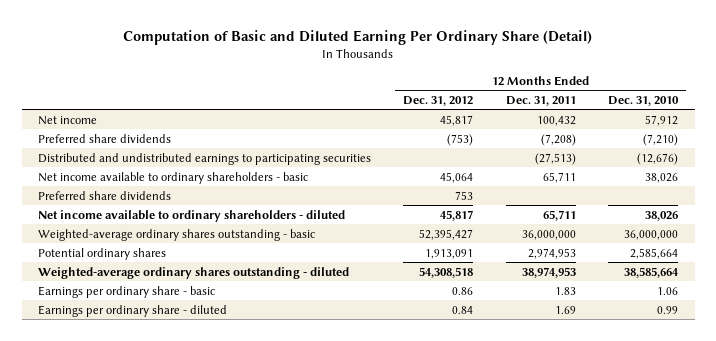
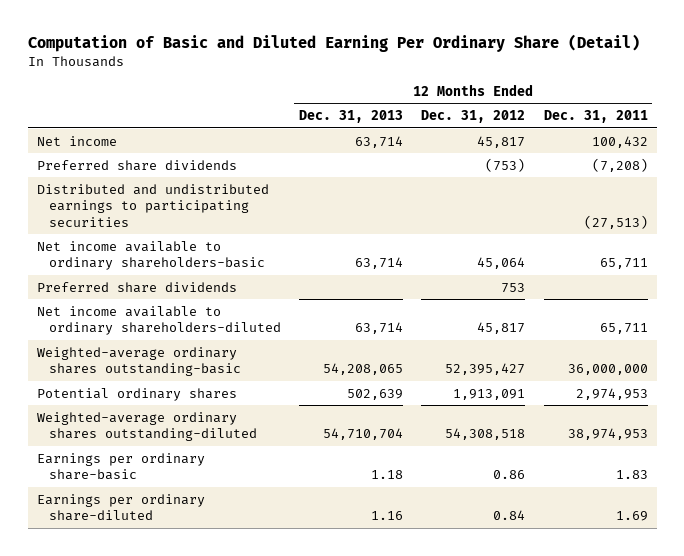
[608,95,680,106] Dec. 31, 2010 -> none
none -> [298,110,403,124] Dec. 31, 2013
[37,171,308,184] Net income available to ordinary shareholders - basic -> [36,240,265,271] Net income available to ordinary shareholders-basic
[37,209,345,222] Net income available to ordinary shareholders - diluted -> [36,305,281,336] Net income available to ordinary shareholders-diluted
[37,228,315,241] Weighted-average ordinary shares outstanding - basic -> [36,346,241,377] Weighted-average ordinary shares outstanding-basic
[37,266,349,279] Weighted-average ordinary shares outstanding - diluted -> [36,411,257,442] Weighted-average ordinary shares outstanding-diluted
[37,285,215,298] Earnings per ordinary share - basic -> [36,452,205,481] Earnings per ordinary share-basic
[37,304,227,317] Earnings per ordinary share - diluted -> [36,493,205,522] Earnings per ordinary share-diluted

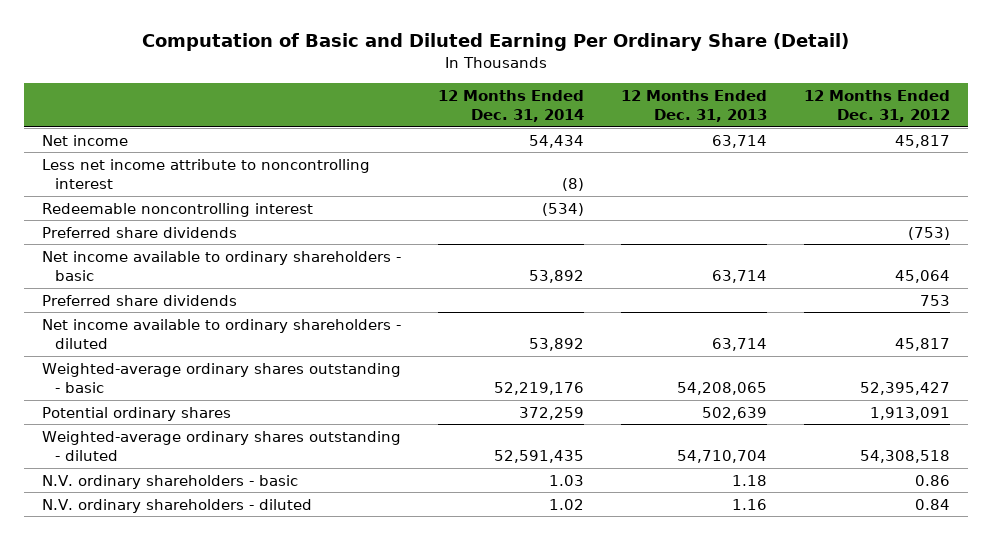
[543,110,648,124] Dec. 31, 2011 -> none
none -> [437,89,584,123] 12 Months Ended Dec. 31, 2014
none -> [42,158,371,190] Less net income attribute to noncontrolling interest
none -> [42,202,314,217] Redeemable noncontrolling interest
[36,183,269,227] Distributed and undistributed earnings to participating securities -> none
[36,240,265,271] Net income available to ordinary shareholders-basic -> [42,250,402,282] Net income available to ordinary shareholders - basic
[36,305,281,336] Net income available to ordinary shareholders-diluted -> [42,318,402,350] Net income available to ordinary shareholders - diluted
[36,346,241,377] Weighted-average ordinary shares outstanding-basic -> [42,362,402,394] Weighted-average ordinary shares outstanding - basic
[36,411,257,442] Weighted-average ordinary shares outstanding-diluted -> [42,430,402,462] Weighted-average ordinary shares outstanding - diluted
[36,452,205,481] Earnings per ordinary share-basic -> [42,474,299,489] N.V. ordinary shareholders - basic
[36,493,205,522] Earnings per ordinary share-diluted -> [42,498,313,513] N.V. ordinary shareholders - diluted

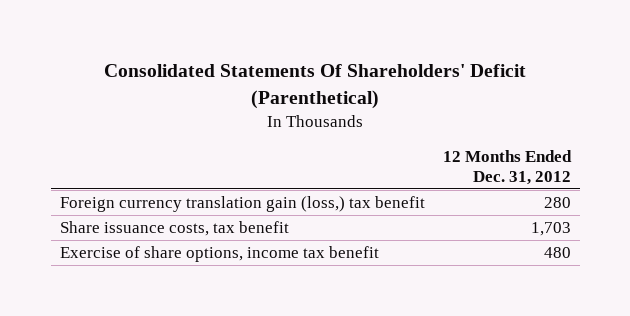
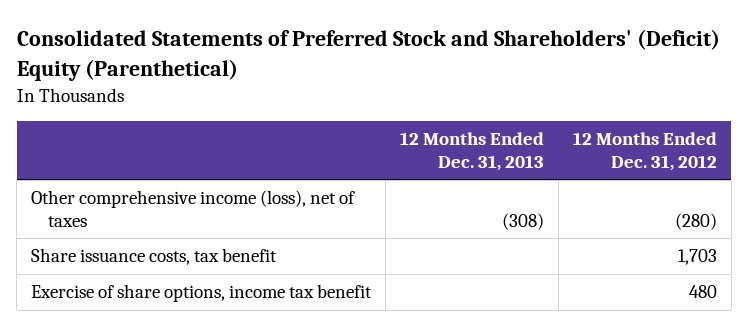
[104,64,527,110] Consolidated Statements Of Shareholders' Deficit (Parenthetical) -> [16,29,720,82] Consolidated Statements of Preferred Stock and Shareholders' (Deficit) Equity (Parenthetical)
none -> [399,132,544,171] 12 Months Ended Dec. 31, 2013
[59,196,425,213] Foreign currency translation gain (loss,) tax benefit -> none
none -> [31,190,356,227] Other comprehensive income (loss), net of taxes

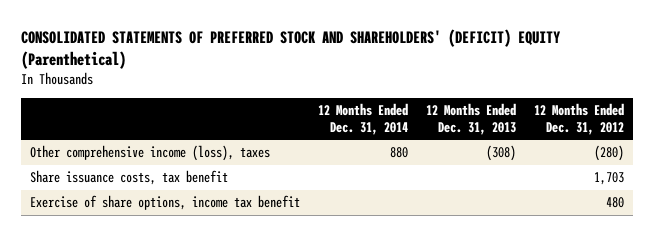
[16,29,720,82] Consolidated Statements of Preferred Stock and Shareholders' (Deficit) Equity (Parenthetical) -> [20,28,561,69] CONSOLIDATED STATEMENTS OF PREFERRED STOCK AND SHAREHOLDERS' (DEFICIT) EQUITY (Parenthetical)
none -> [317,103,408,136] 12 Months Ended Dec. 31, 2014
[31,190,356,227] Other comprehensive income (loss), net of taxes -> [29,145,270,162] Other comprehensive income (loss), taxes

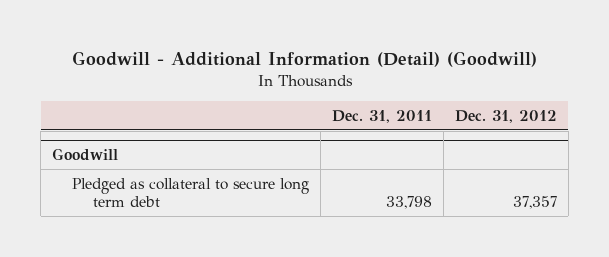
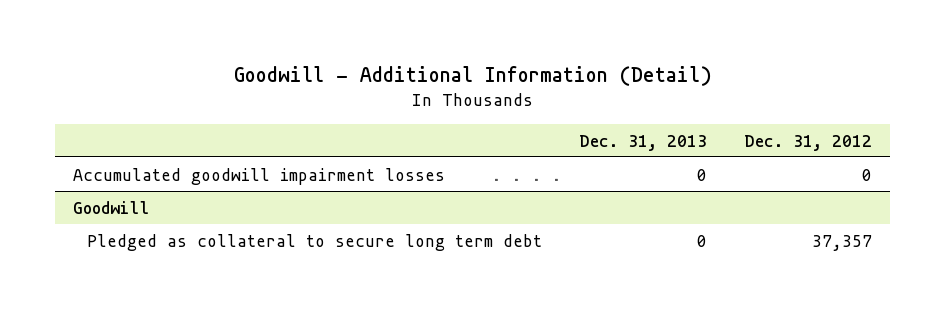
[71,50,537,67] Goodwill - Additional Information (Detail) (Goodwill) -> [233,66,712,87] Goodwill - Additional Information (Detail)
[332,109,433,123] Dec. 31, 2011 -> none
none -> [579,134,708,151] Dec. 31, 2013
none -> [73,167,446,185] Accumulated goodwill impairment losses

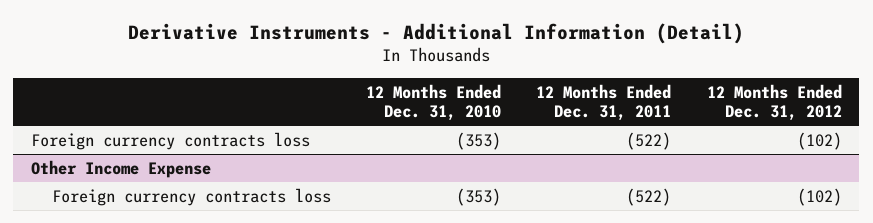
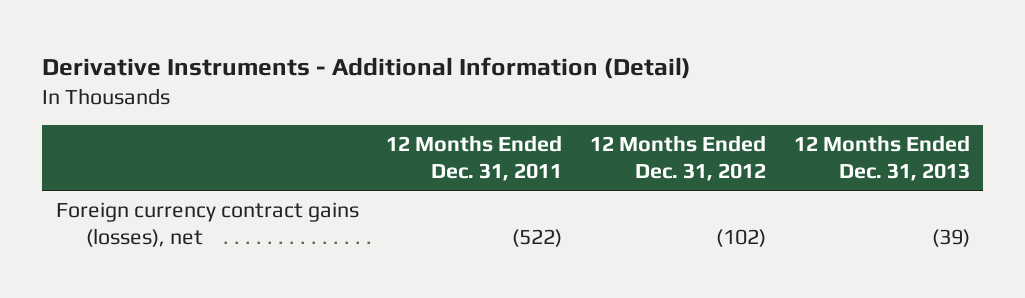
[366,83,502,121] 12 Months Ended Dec. 31, 2010 -> none
none -> [793,135,970,182] 12 Months Ended Dec. 31, 2013
[31,159,212,178] Other Income Expense -> none
[52,187,332,206] Foreign currency contracts loss -> none
[31,131,311,150] Foreign currency contracts loss -> [55,201,359,247] Foreign currency contract gains (losses), net

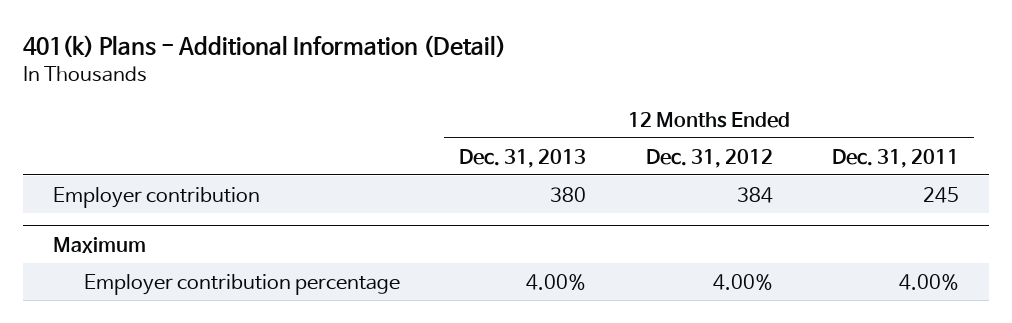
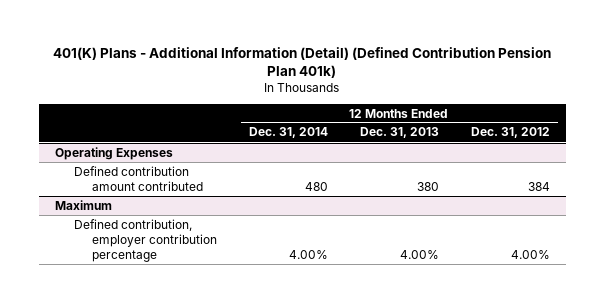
[23,35,507,59] 401(k) Plans - Additional Information (Detail) -> [53,46,552,79] 401(K) Plans - Additional Information (Detail) (Defined Contribution Pension Plan 401k)
[832,148,960,168] Dec. 31, 2011 -> none
none -> [248,127,328,139] Dec. 31, 2014
none -> [55,146,174,160] Operating Expenses
[52,186,260,208] Employer contribution -> [73,165,203,191] Defined contribution amount contributed
[83,273,400,295] Employer contribution percentage -> [73,218,217,263] Defined contribution, employer contribution percentage

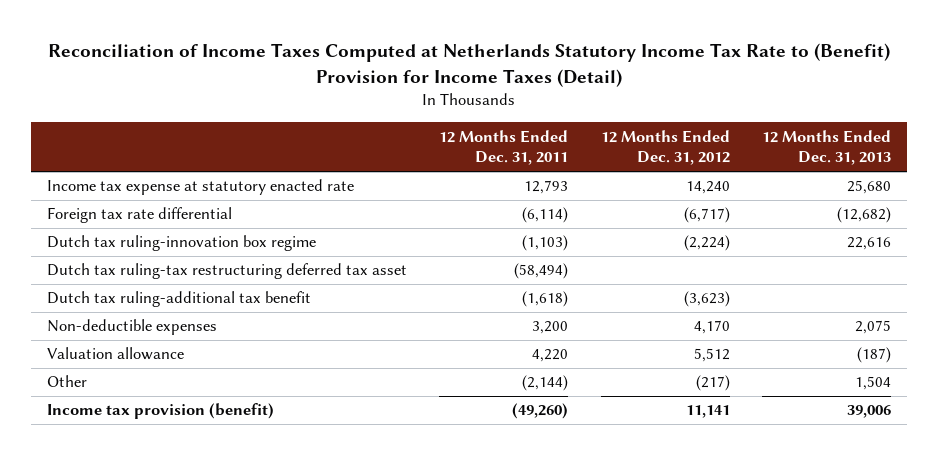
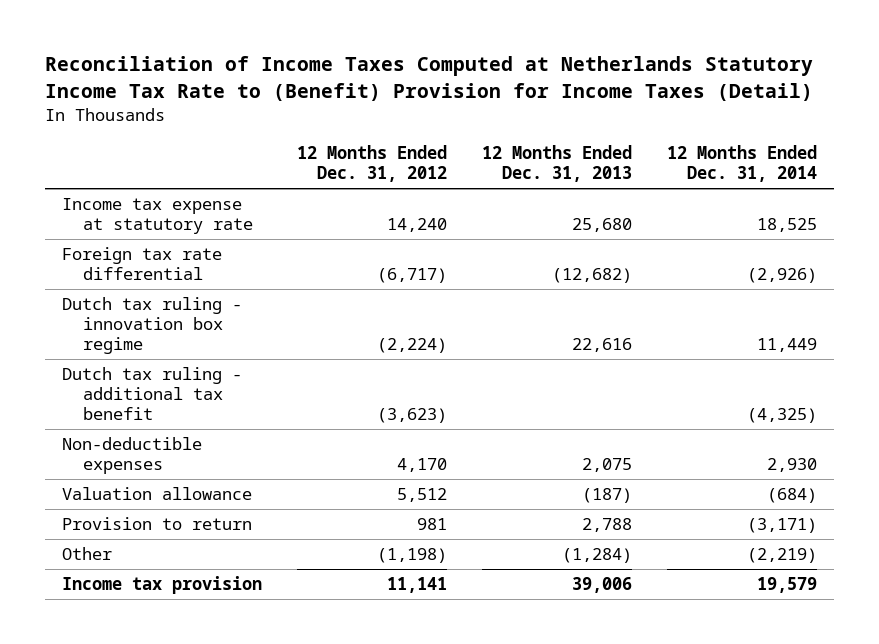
[439,129,569,166] 12 Months Ended Dec. 31, 2011 -> none
none -> [666,145,817,183] 12 Months Ended Dec. 31, 2014
[47,179,355,196] Income tax expense at statutory enacted rate -> [62,198,254,235] Income tax expense at statutory rate
[47,263,408,280] Dutch tax ruling-tax restructuring deferred tax asset -> none
[47,235,317,252] Dutch tax ruling-innovation box regime -> [62,297,243,355] Dutch tax ruling - innovation box regime
[47,291,312,308] Dutch tax ruling-additional tax benefit -> [62,367,243,421] Dutch tax ruling - additional tax benefit
none -> [62,517,253,531] Provision to return
[695,375,730,392] (217) -> [377,548,448,564] (1,198)
[854,376,891,391] 1,504 -> [561,548,632,564] (1,284)
[47,403,275,420] Income tax provision (benefit) -> [62,576,263,595] Income tax provision

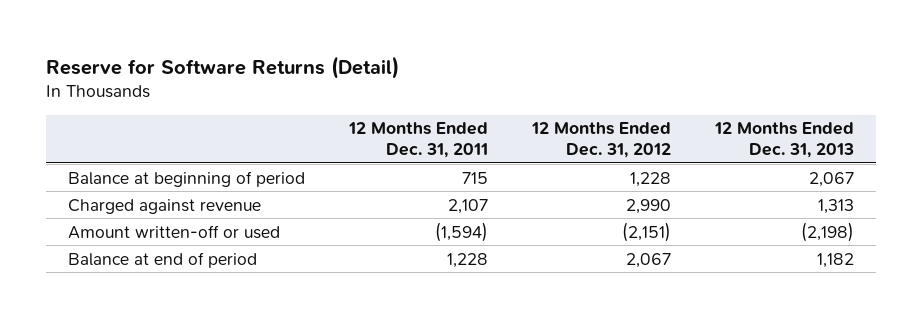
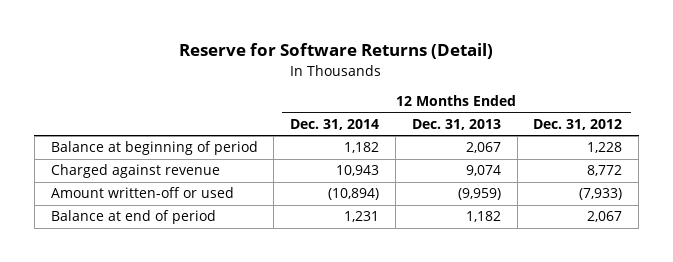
[348,122,489,159] 12 Months Ended Dec. 31, 2011 -> none
none -> [290,119,380,131] Dec. 31, 2014
[626,198,672,214] 2,990 -> [587,165,623,177] 8,772
[818,198,855,214] 1,313 -> [465,165,501,177] 9,074
[622,221,672,242] (2,151) -> [579,188,623,201] (7,933)
[801,221,855,242] (2,198) -> [457,188,501,201] (9,959)

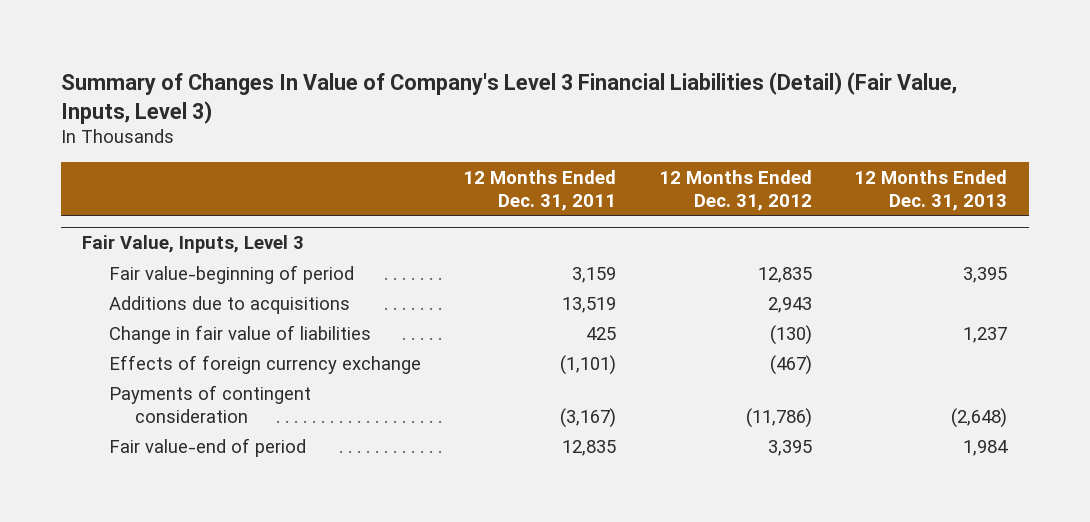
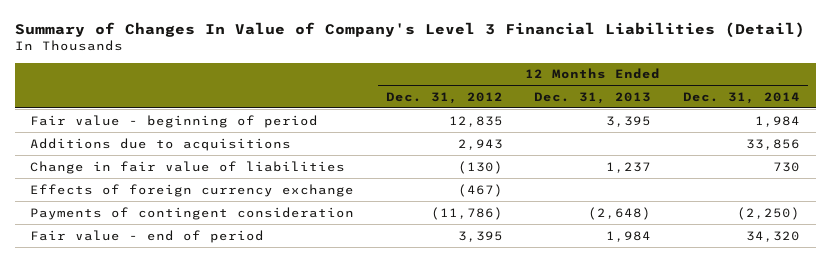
[61,71,958,124] Summary of Changes In Value of Company's Level 3 Financial Liabilities (Detail) (Fair Value, Inputs, Level 3) -> [14,21,805,38] Summary of Changes In Value of Company's Level 3 Financial Liabilities (Detail)
[463,169,617,211] 12 Months Ended Dec. 31, 2011 -> none
none -> [682,91,800,104] Dec. 31, 2014
[82,235,305,254] Fair Value, Inputs, Level 3 -> none
[108,264,354,284] Fair value-beginning of period -> [30,114,319,128] Fair value - beginning of period
[108,437,306,457] Fair value-end of period -> [30,229,265,243] Fair value - end of period

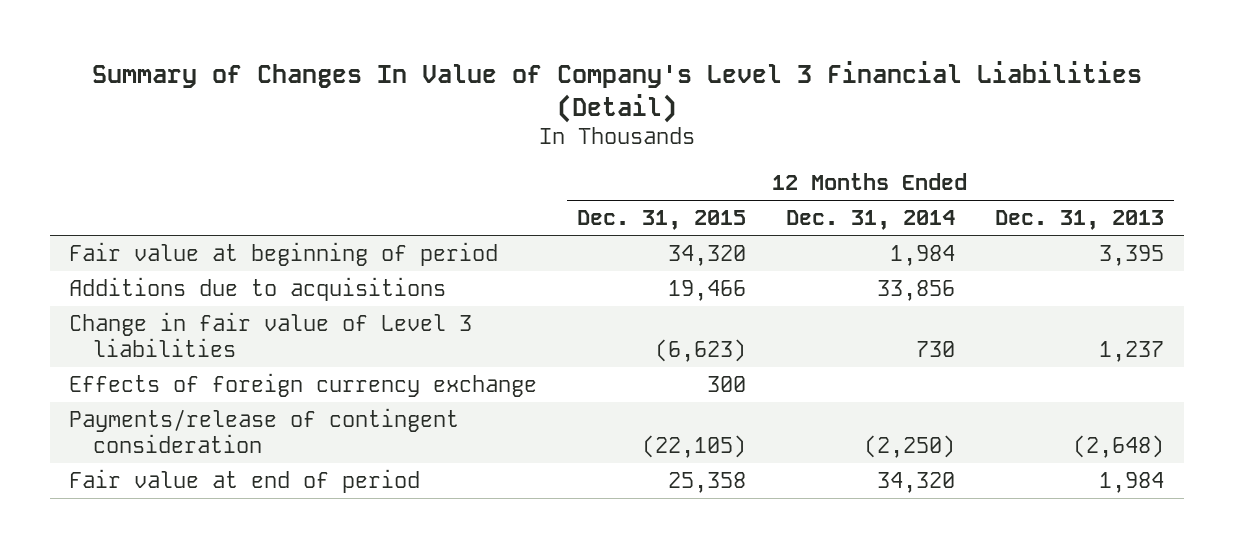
[385,91,503,104] Dec. 31, 2012 -> none
none -> [577,210,747,231] Dec. 31, 2015
[30,114,319,128] Fair value - beginning of period -> [69,241,499,266] Fair value at beginning of period
[30,160,346,174] Change in fair value of liabilities -> [69,311,473,357] Change in fair value of Level 3 liabilities
[30,206,355,220] Payments of contingent consideration -> [69,407,460,453] Payments/release of contingent consideration
[30,229,265,243] Fair value - end of period -> [69,468,421,493] Fair value at end of period

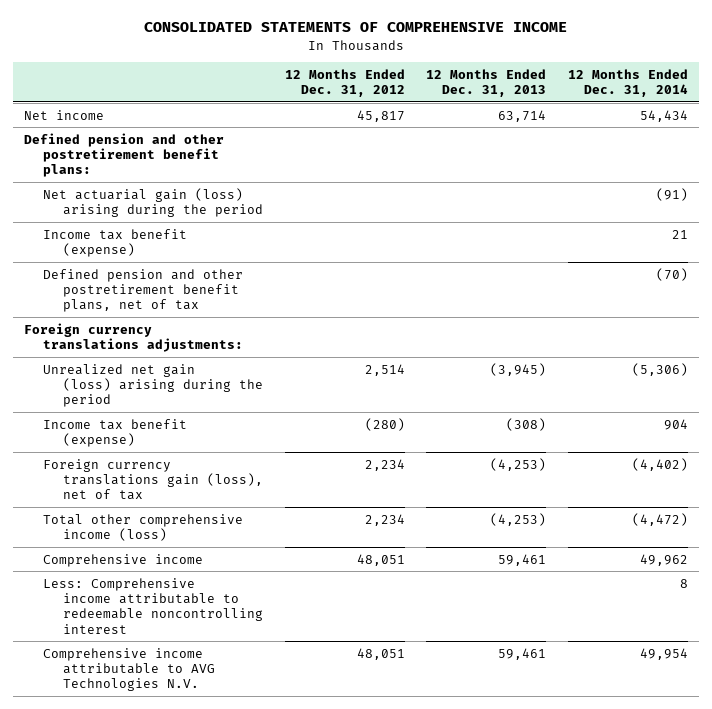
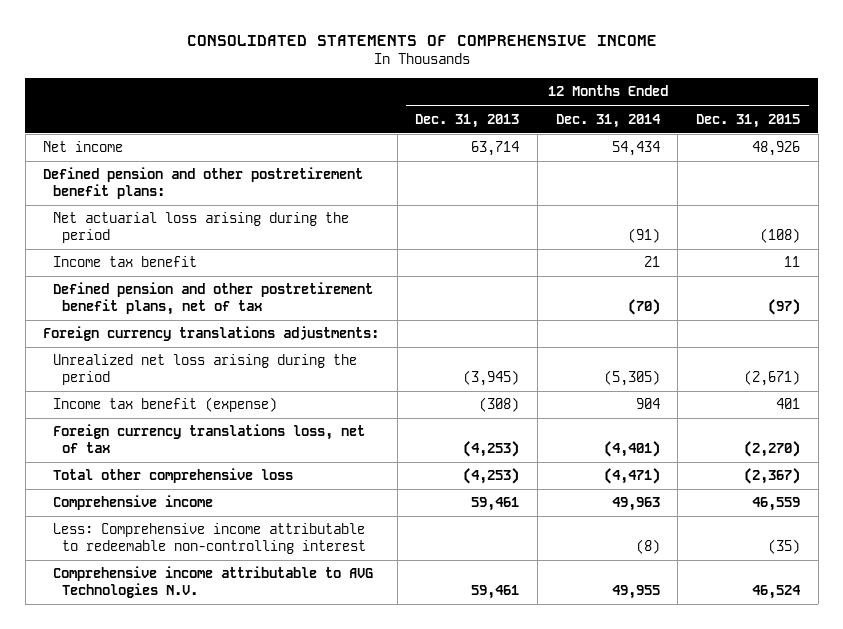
[284,68,405,98] 12 Months Ended Dec. 31, 2012 -> none
none -> [696,113,801,128] Dec. 31, 2015
[43,187,264,217] Net actuarial gain (loss) arising during the period -> [52,212,349,243] Net actuarial loss arising during the period
[43,228,188,257] Income tax benefit (expense) -> [52,256,197,268] Income tax benefit
[43,363,264,408] Unrealized net gain (loss) arising during the period -> [52,354,357,385] Unrealized net loss arising during the period
[632,362,689,376] (5,306) -> [603,369,660,386] (5,305)
[43,458,264,501] Foreign currency translations gain (loss), net of tax -> [52,424,365,453] Foreign currency translations loss, net of tax
[632,457,689,471] (4,402) -> [603,440,660,457] (4,401)
[43,513,244,541] Total other comprehensive income (loss) -> [52,468,293,484] Total other comprehensive loss
[632,512,689,526] (4,472) -> [603,468,660,485] (4,471)
[640,553,689,566] 49,962 -> [611,497,660,512] 49,963
[43,577,264,634] Less: Comprehensive income attributable to redeemable noncontrolling interest -> [52,523,367,554] Less: Comprehensive income attributable to redeemable non-controlling interest
[680,578,689,588] 8 -> [635,538,660,554] (8)
[640,647,689,660] 49,954 -> [611,584,660,599] 49,955

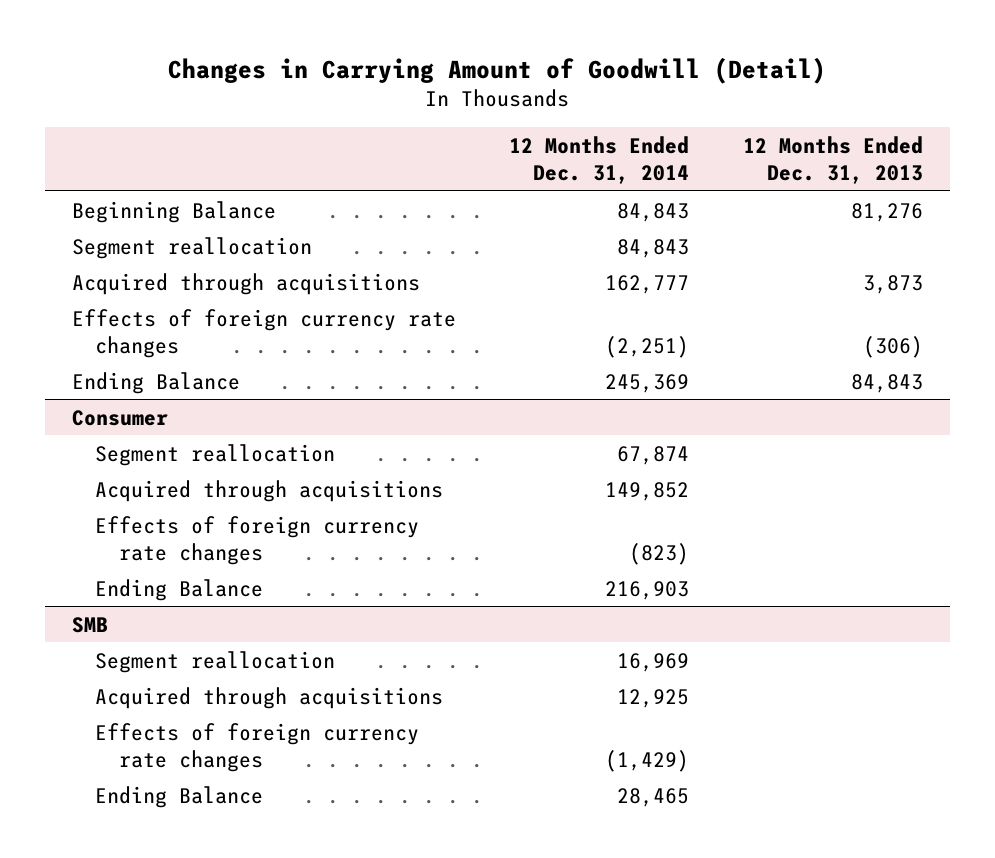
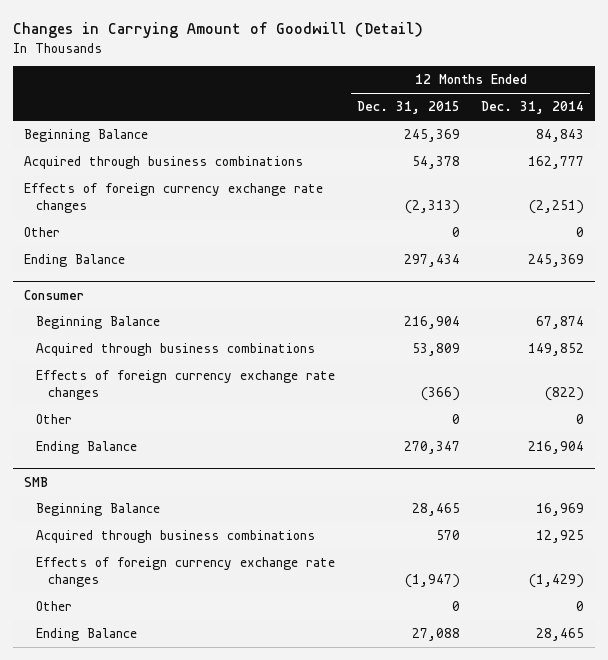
[743,135,924,184] 12 Months Ended Dec. 31, 2013 -> none
none -> [356,101,460,115] Dec. 31, 2015
[71,236,312,259] Segment reallocation -> none
[71,272,420,295] Acquired through acquisitions -> [24,156,304,170] Acquired through business combinations
[71,308,456,358] Effects of foreign currency rate changes -> [24,183,324,214] Effects of foreign currency exchange rate changes
none -> [24,227,61,238] Other
[95,443,336,466] Segment reallocation -> [36,316,161,330] Beginning Balance
[95,479,444,502] Acquired through acquisitions -> [36,343,316,357] Acquired through business combinations
[95,515,420,565] Effects of foreign currency rate changes -> [36,370,336,401] Effects of foreign currency exchange rate changes
[629,542,690,565] (823) -> [545,387,585,402] (822)
none -> [36,414,73,425] Other
[605,580,690,600] 216,903 -> [528,441,585,455] 216,904
[95,650,336,673] Segment reallocation -> [36,503,161,517] Beginning Balance
[95,686,444,709] Acquired through acquisitions -> [36,530,316,544] Acquired through business combinations
[95,722,420,772] Effects of foreign currency rate changes -> [36,557,336,588] Effects of foreign currency exchange rate changes
none -> [36,601,73,612] Other

